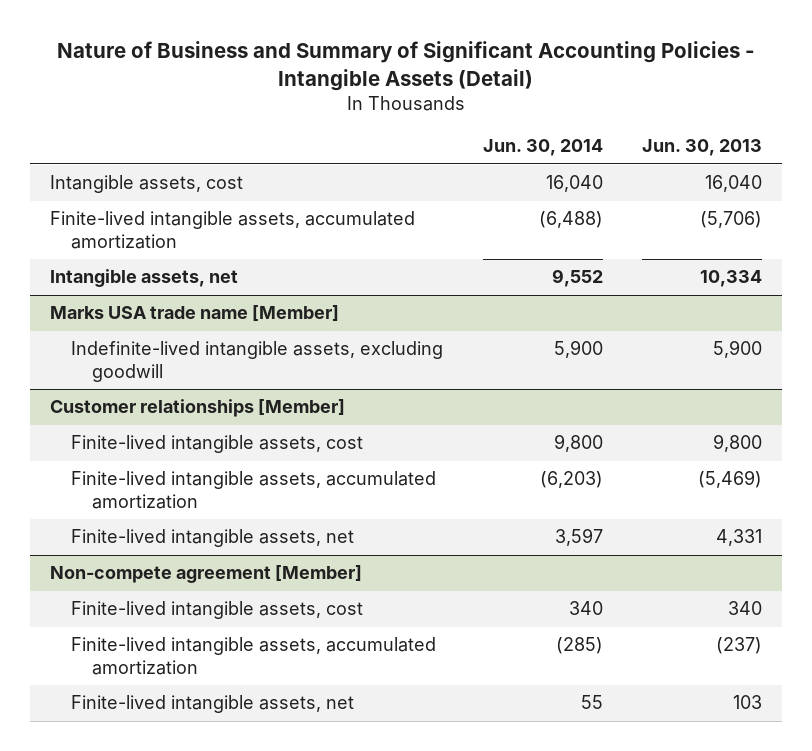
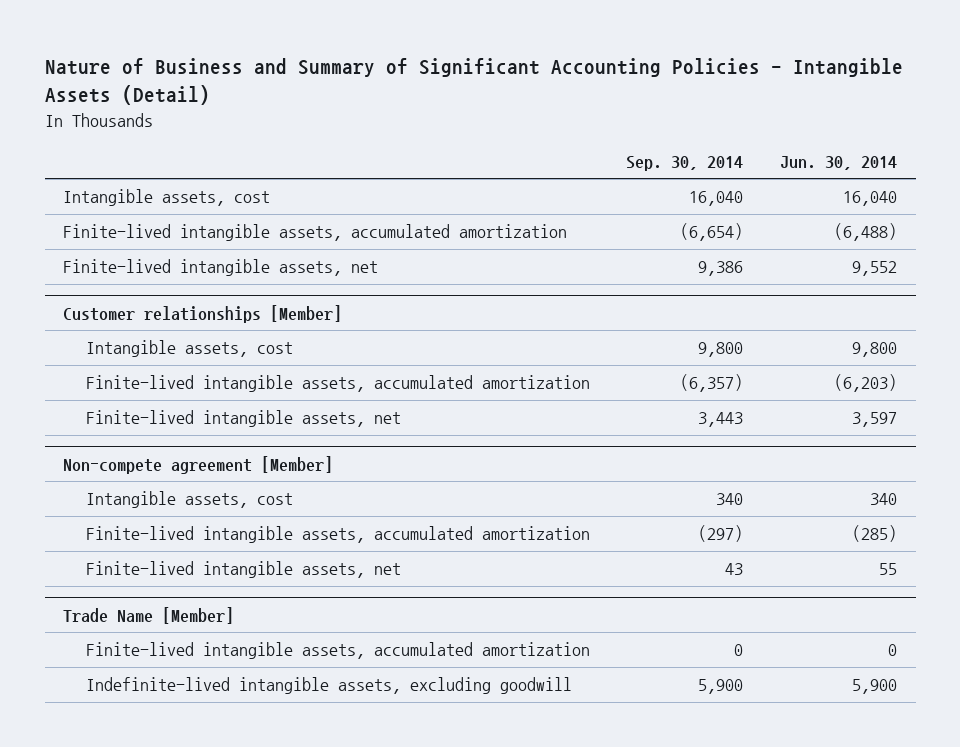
[642,139,763,157] Jun. 30, 2013 -> none
none -> [626,155,744,171] Sep. 30, 2014
[49,305,339,323] Marks USA trade name [Member] -> none
[70,341,443,382] Indefinite-lived intangible assets, excluding goodwill -> none
[49,269,238,288] Intangible assets, net -> [63,259,379,277] Finite-lived intangible assets, net
[70,435,363,454] Finite-lived intangible assets, cost -> [85,340,293,358] Intangible assets, cost
[70,601,363,620] Finite-lived intangible assets, cost -> [85,491,293,509] Intangible assets, cost
none -> [63,606,235,624] Trade Name [Member]
none -> [85,642,590,660] Finite-lived intangible assets, accumulated amortization
none -> [85,677,572,695] Indefinite-lived intangible assets, excluding goodwill

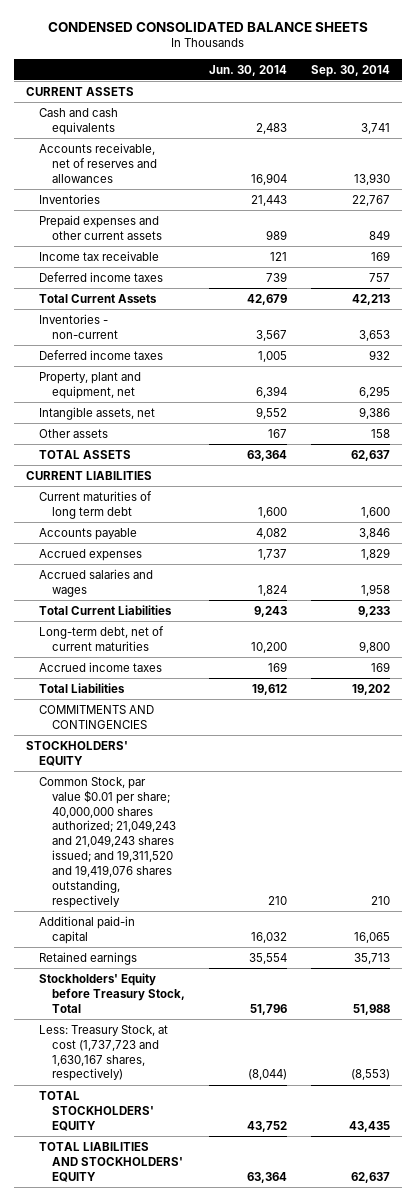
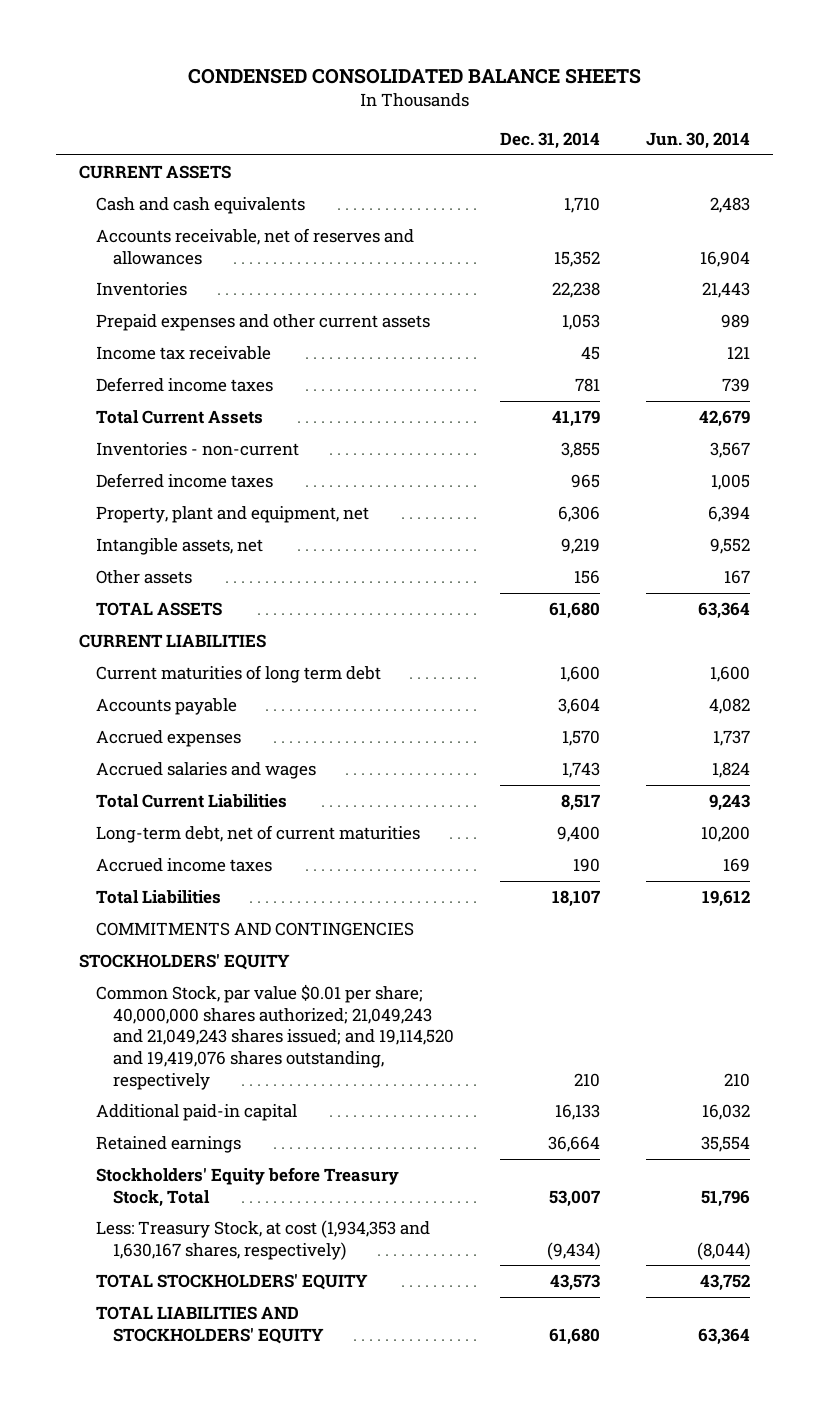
[311,64,391,77] Sep. 30, 2014 -> none
none -> [500,132,601,150] Dec. 31, 2014
[38,776,177,908] Common Stock, par value $0.01 per share; 40,000,000 shares authorized; 21,049,243 and 21,049,243 shares issued; and 19,311,520 and 19,419,076 shares outstanding, respectively -> [96,984,454,1090] Common Stock, par value $0.01 per share; 40,000,000 shares authorized; 21,049,243 and 21,049,243 shares issued; and 19,114,520 and 19,419,076 shares outstanding, respectively
[38,1024,168,1082] Less: Treasury Stock, at cost (1,737,723 and 1,630,167 shares, respectively) -> [96,1220,431,1260] Less: Treasury Stock, at cost (1,934,353 and 1,630,167 shares, respectively)

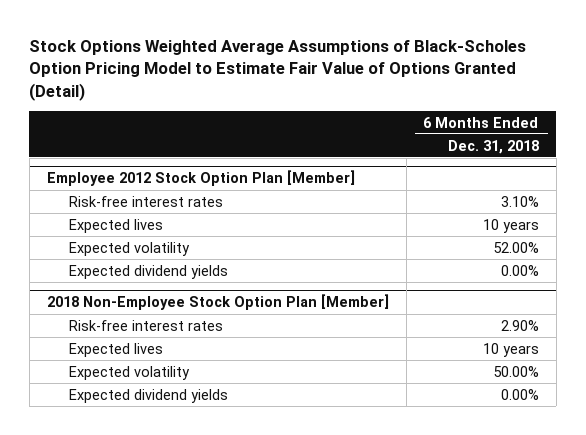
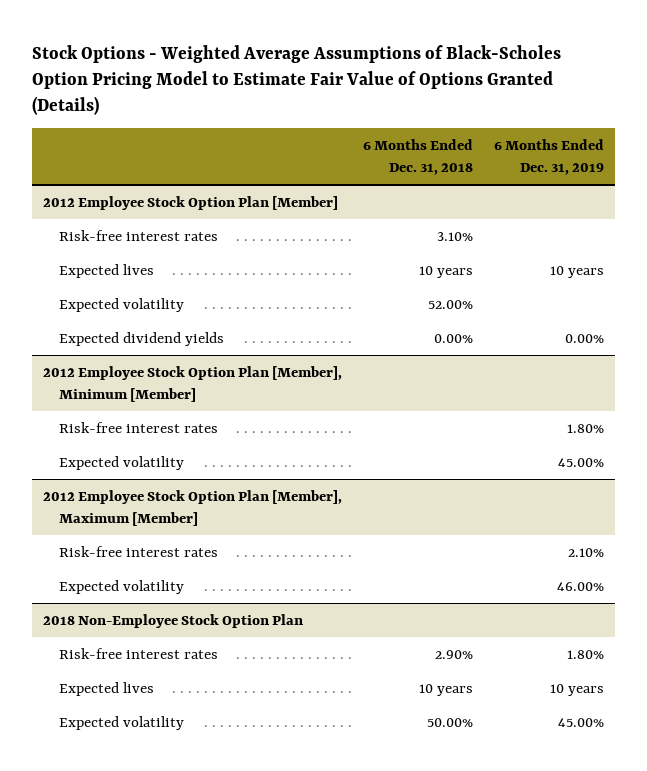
[29,39,527,101] Stock Options Weighted Average Assumptions of Black-Scholes Option Pricing Model to Estimate Fair Value of Options Granted (Detail) -> [32,44,562,116] Stock Options - Weighted Average Assumptions of Black-Scholes Option Pricing Model to Estimate Fair Value of Options Granted (Details)
none -> [494,139,605,175] 6 Months Ended Dec. 31, 2019
[46,170,355,187] Employee 2012 Stock Option Plan [Member] -> [42,196,338,211] 2012 Employee Stock Option Plan [Member]
none -> [42,366,342,402] 2012 Employee Stock Option Plan [Member], Minimum [Member]
none -> [58,422,218,434] Risk-free interest rates
none -> [58,456,184,471] Expected volatility
none -> [42,490,342,526] 2012 Employee Stock Option Plan [Member], Maximum [Member]
none -> [58,546,218,558] Risk-free interest rates
none -> [58,580,184,595] Expected volatility
[46,294,389,311] 2018 Non-Employee Stock Option Plan [Member] -> [42,614,303,629] 2018 Non-Employee Stock Option Plan
[69,388,229,403] Expected dividend yields -> none

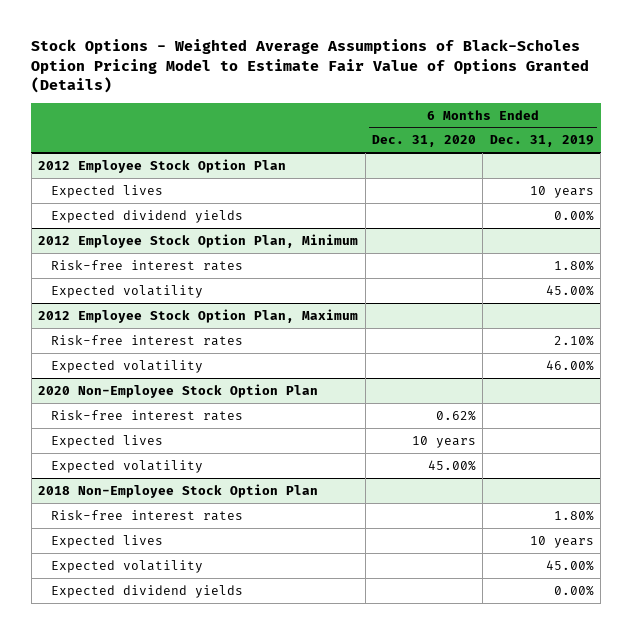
[362,139,473,175] 6 Months Ended Dec. 31, 2018 -> none
none -> [372,135,477,148] Dec. 31, 2020
[58,230,218,242] Risk-free interest rates -> none
[42,196,338,211] 2012 Employee Stock Option Plan [Member] -> [38,158,287,173] 2012 Employee Stock Option Plan
[58,298,184,313] Expected volatility -> none
[42,366,342,402] 2012 Employee Stock Option Plan [Member], Minimum [Member] -> [38,233,359,248] 2012 Employee Stock Option Plan, Minimum
[42,490,342,526] 2012 Employee Stock Option Plan [Member], Maximum [Member] -> [38,308,359,323] 2012 Employee Stock Option Plan, Maximum
none -> [38,383,319,398] 2020 Non-Employee Stock Option Plan
none -> [51,409,244,421] Risk-free interest rates
none -> [51,434,164,448] Expected lives
none -> [51,459,204,473] Expected volatility
none -> [51,584,244,598] Expected dividend yields

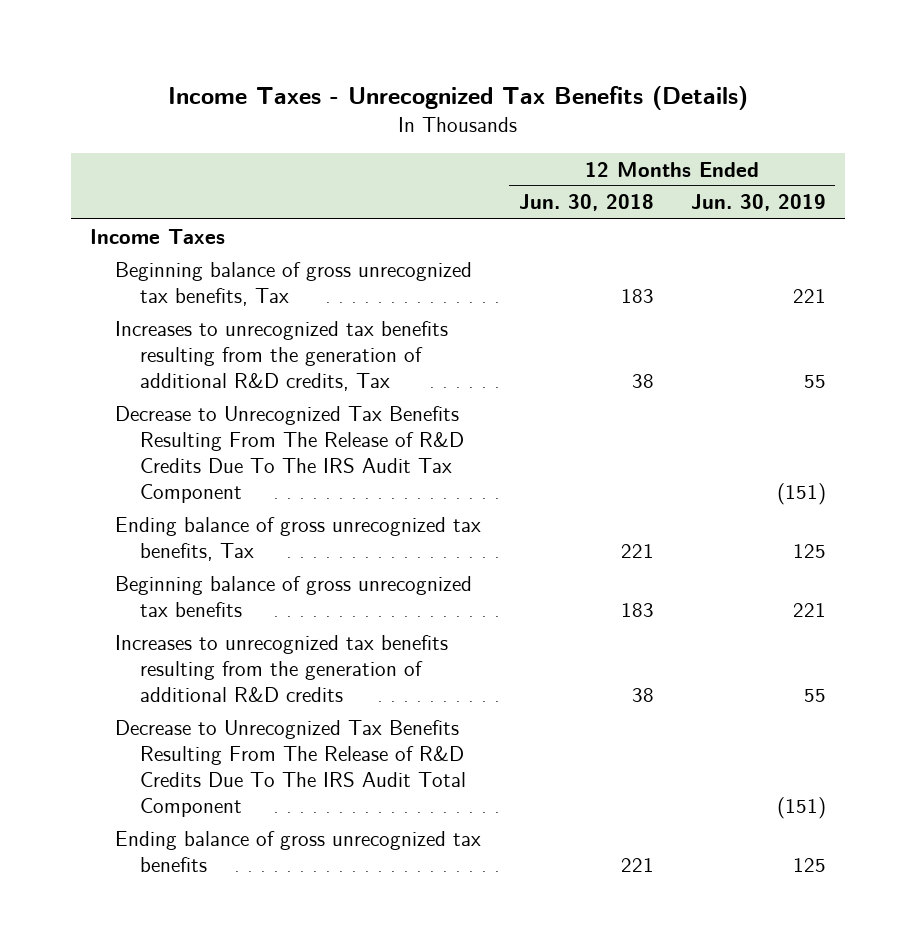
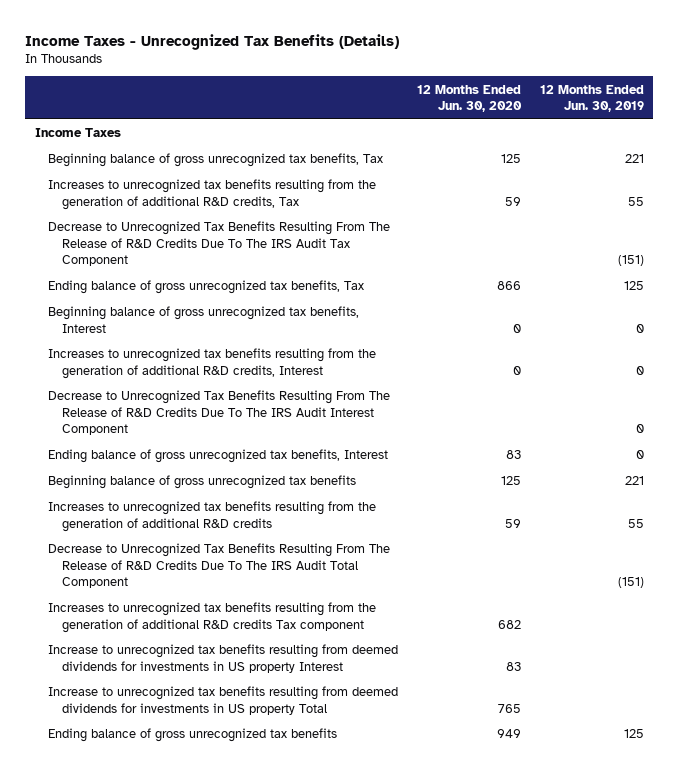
[518,194,654,212] Jun. 30, 2018 -> none
none -> [417,84,523,113] 12 Months Ended Jun. 30, 2020
none -> [48,306,360,333] Beginning balance of gross unrecognized tax benefits, Interest
none -> [48,348,377,379] Increases to unrecognized tax benefits resulting from the generation of additional R&D credits, Interest
none -> [48,390,391,436] Decrease to Unrecognized Tax Benefits Resulting From The Release of R&D Credits Due To The IRS Audit Interest Component
none -> [48,449,389,464] Ending balance of gross unrecognized tax benefits, Interest
none -> [48,602,377,633] Increases to unrecognized tax benefits resulting from the generation of additional R&D credits Tax component
none -> [48,644,399,673] Increase to unrecognized tax benefits resulting from deemed dividends for investments in US property Interest
none -> [48,686,399,715] Increase to unrecognized tax benefits resulting from deemed dividends for investments in US property Total

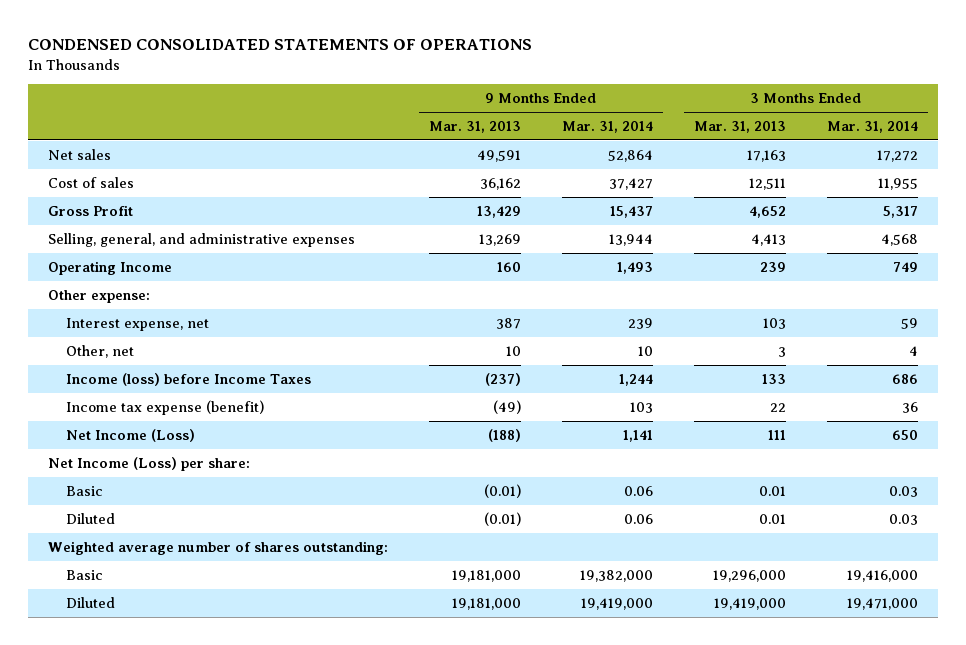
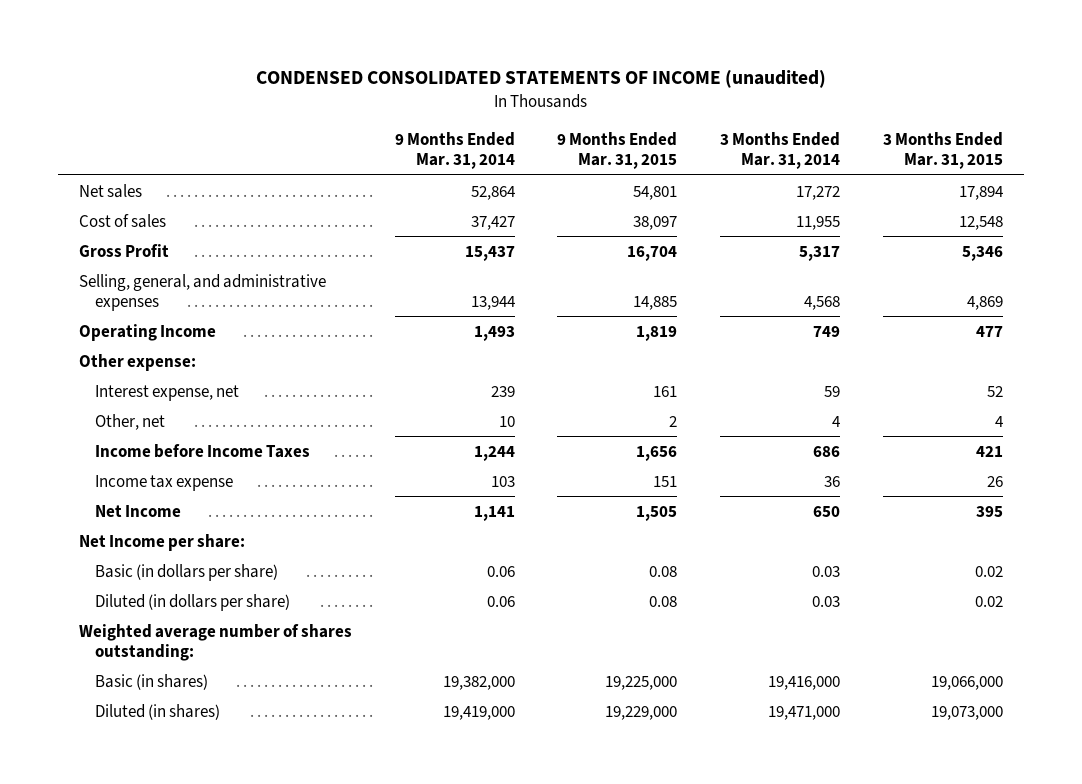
[27,39,532,51] CONDENSED CONSOLIDATED STATEMENTS OF OPERATIONS -> [255,70,826,89] CONDENSED CONSOLIDATED STATEMENTS OF INCOME (unaudited)
[429,121,522,134] Mar. 31, 2013 -> none
[693,121,786,134] Mar. 31, 2013 -> none
none -> [557,131,678,170] 9 Months Ended Mar. 31, 2015
none -> [882,131,1003,170] 3 Months Ended Mar. 31, 2015
[65,372,311,386] Income (loss) before Income Taxes -> [94,443,310,458] Income before Income Taxes
[65,399,264,415] Income tax expense (benefit) -> [94,474,233,491] Income tax expense
[65,428,195,442] Net Income (Loss) -> [94,504,181,517] Net Income
[48,456,251,471] Net Income (Loss) per share: -> [79,533,246,551] Net Income per share:
[65,485,103,496] Basic -> [94,563,278,581] Basic (in dollars per share)
[65,512,115,524] Diluted -> [94,593,290,611] Diluted (in dollars per share)
[65,569,103,580] Basic -> [94,673,208,690] Basic (in shares)
[65,596,115,608] Diluted -> [94,703,220,720] Diluted (in shares)

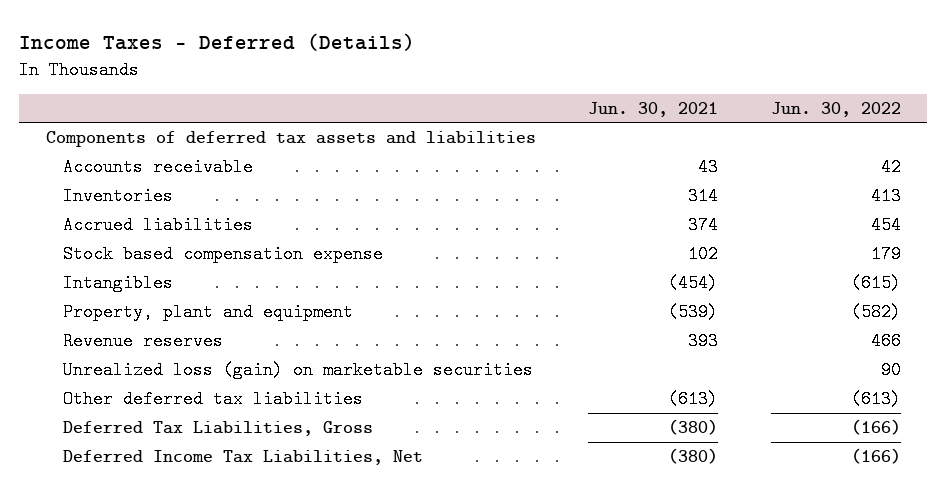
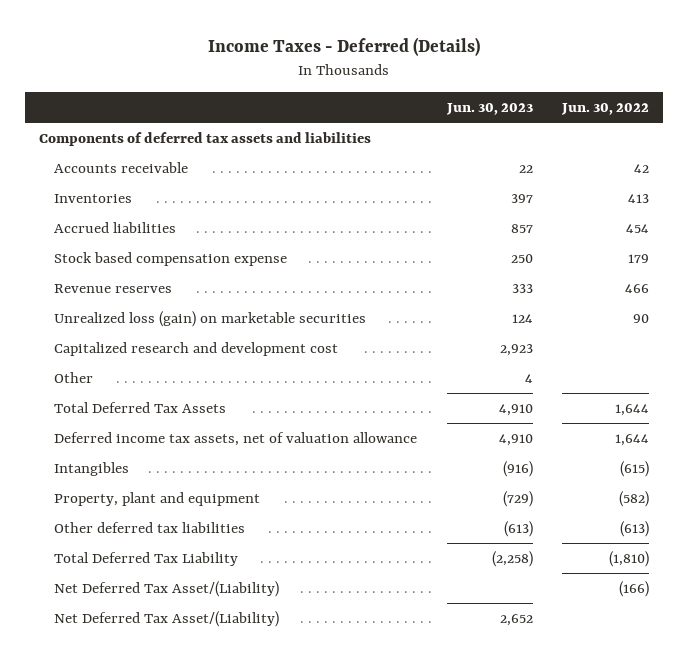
[588,101,719,117] Jun. 30, 2021 -> none
none -> [445,102,533,115] Jun. 30, 2023
none -> [54,341,339,356] Capitalized research and development cost
none -> [54,371,94,383] Other
none -> [54,401,227,413] Total Deferred Tax Assets
none -> [54,431,418,446] Deferred income tax assets, net of valuation allowance
[62,274,173,293] Intangibles -> [54,461,130,476] Intangibles
[62,303,353,322] Property, plant and equipment -> [54,491,261,506] Property, plant and equipment
[62,421,373,437] Deferred Tax Liabilities, Gross -> [54,551,239,566] Total Deferred Tax Liability
[851,419,902,436] (166) -> [608,550,649,567] (1,810)
[62,450,423,466] Deferred Income Tax Liabilities, Net -> [54,580,280,597] Net Deferred Tax Asset/(Liability)
none -> [54,610,280,627] Net Deferred Tax Asset/(Liability)

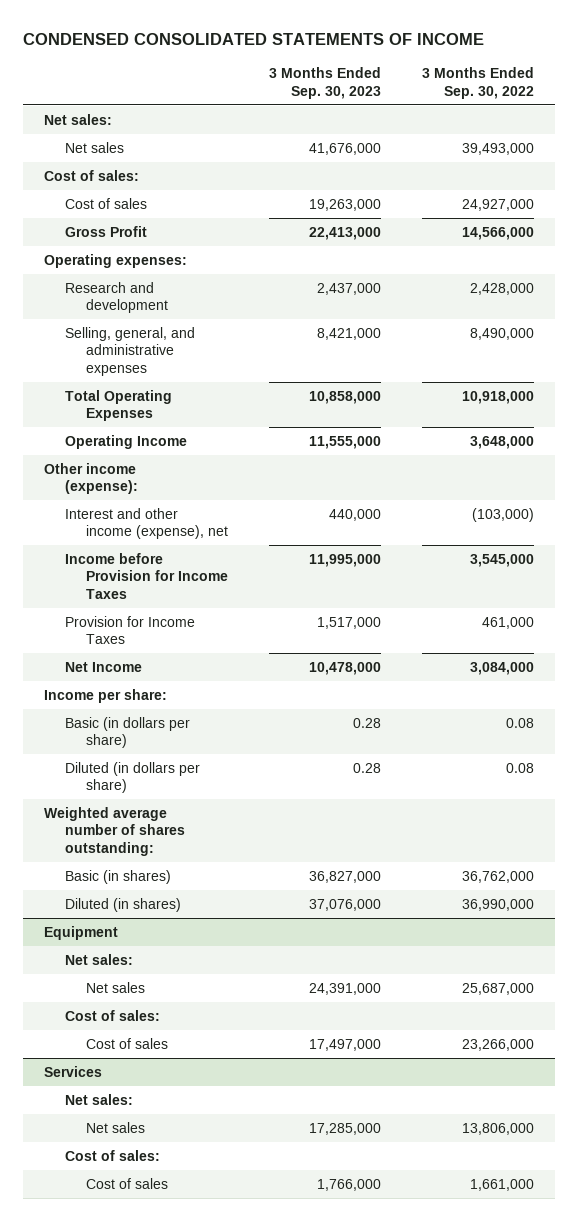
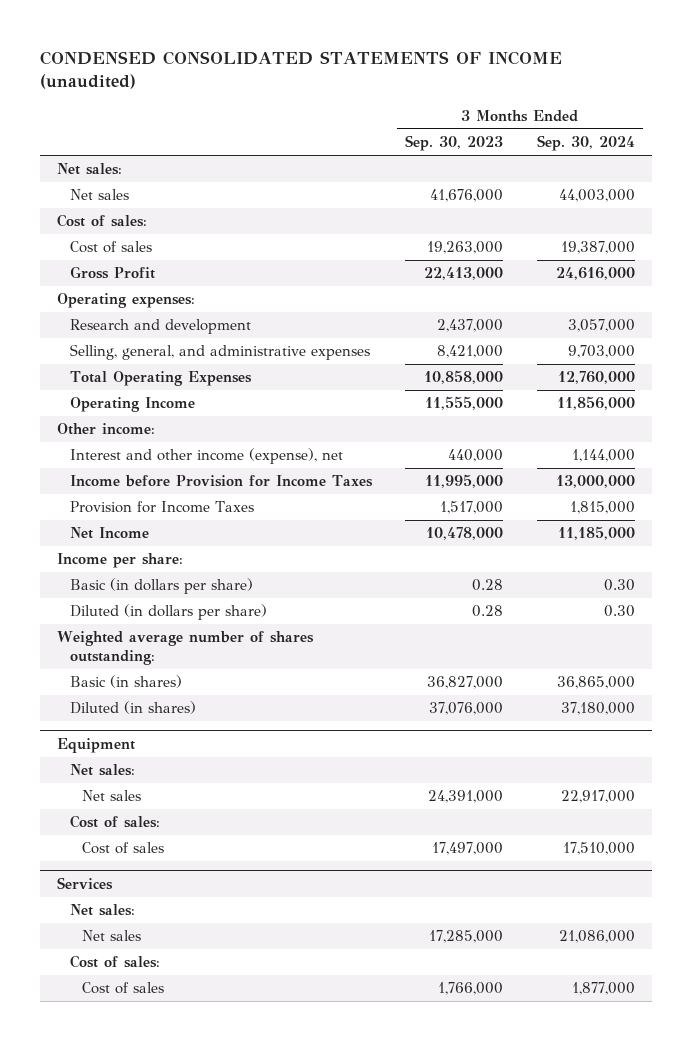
[23,33,485,46] CONDENSED CONSOLIDATED STATEMENTS OF INCOME -> [40,50,563,90] CONDENSED CONSOLIDATED STATEMENTS OF INCOME (unaudited)
[422,67,535,99] 3 Months Ended Sep. 30, 2022 -> none
none -> [536,135,635,152] Sep. 30, 2024
[43,462,138,495] Other income (expense): -> [57,423,156,436] Other income:

